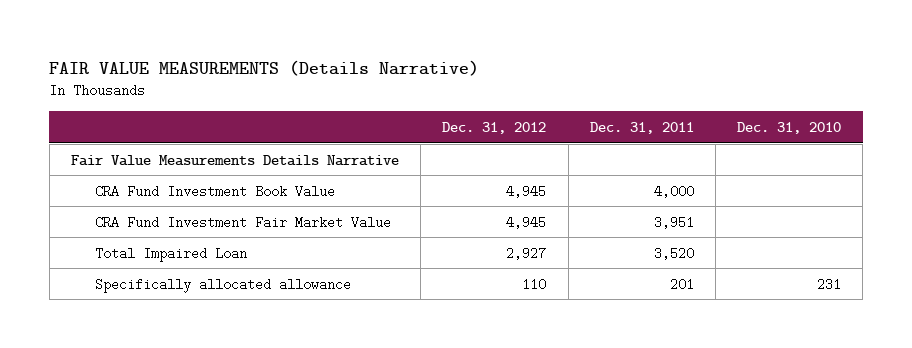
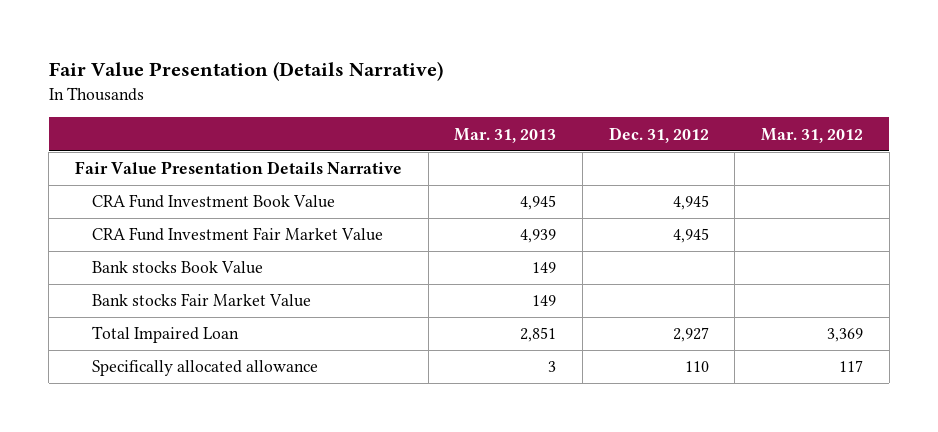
[49,59,480,76] FAIR VALUE MEASUREMENTS (Details Narrative) -> [48,60,443,81] Fair Value Presentation (Details Narrative)
[589,121,694,134] Dec. 31, 2011 -> none
[737,121,842,134] Dec. 31, 2010 -> none
none -> [454,127,557,143] Mar. 31, 2013
none -> [761,127,864,143] Mar. 31, 2012
[70,154,399,166] Fair Value Measurements Details Narrative -> [74,161,402,175] Fair Value Presentation Details Narrative
none -> [92,261,264,275] Bank stocks Book Value
none -> [92,293,312,308] Bank stocks Fair Market Value

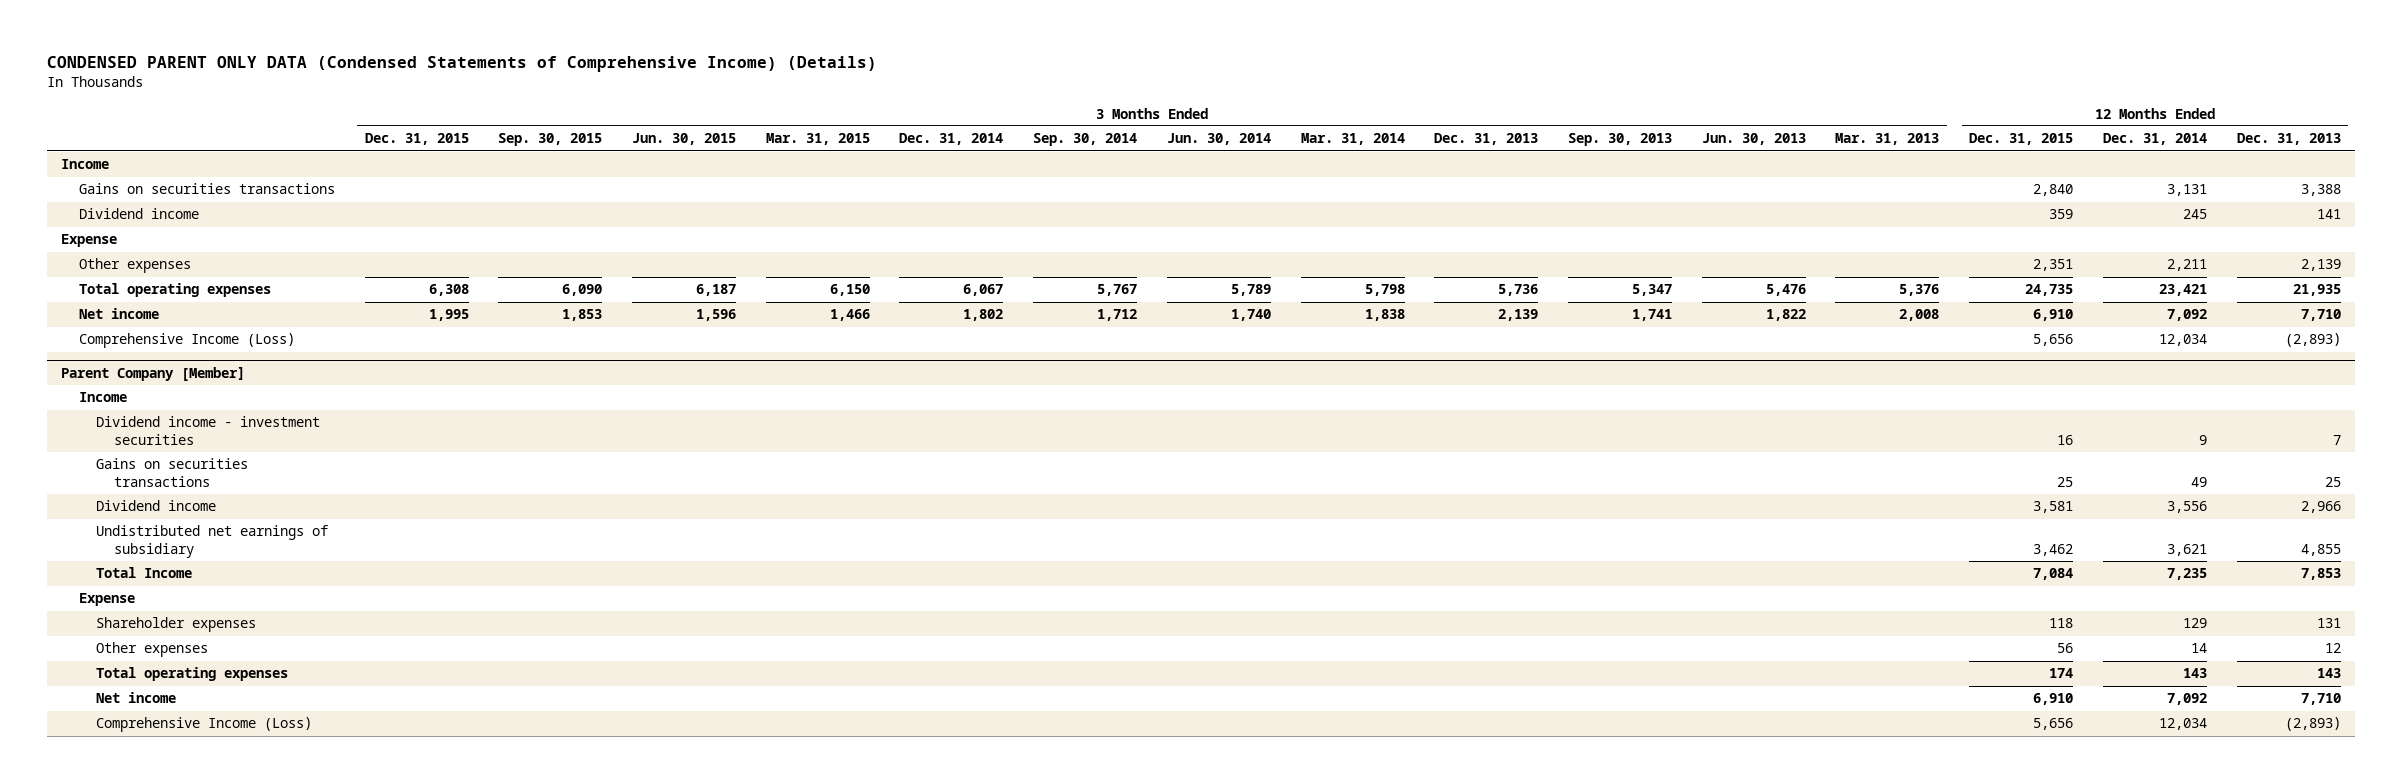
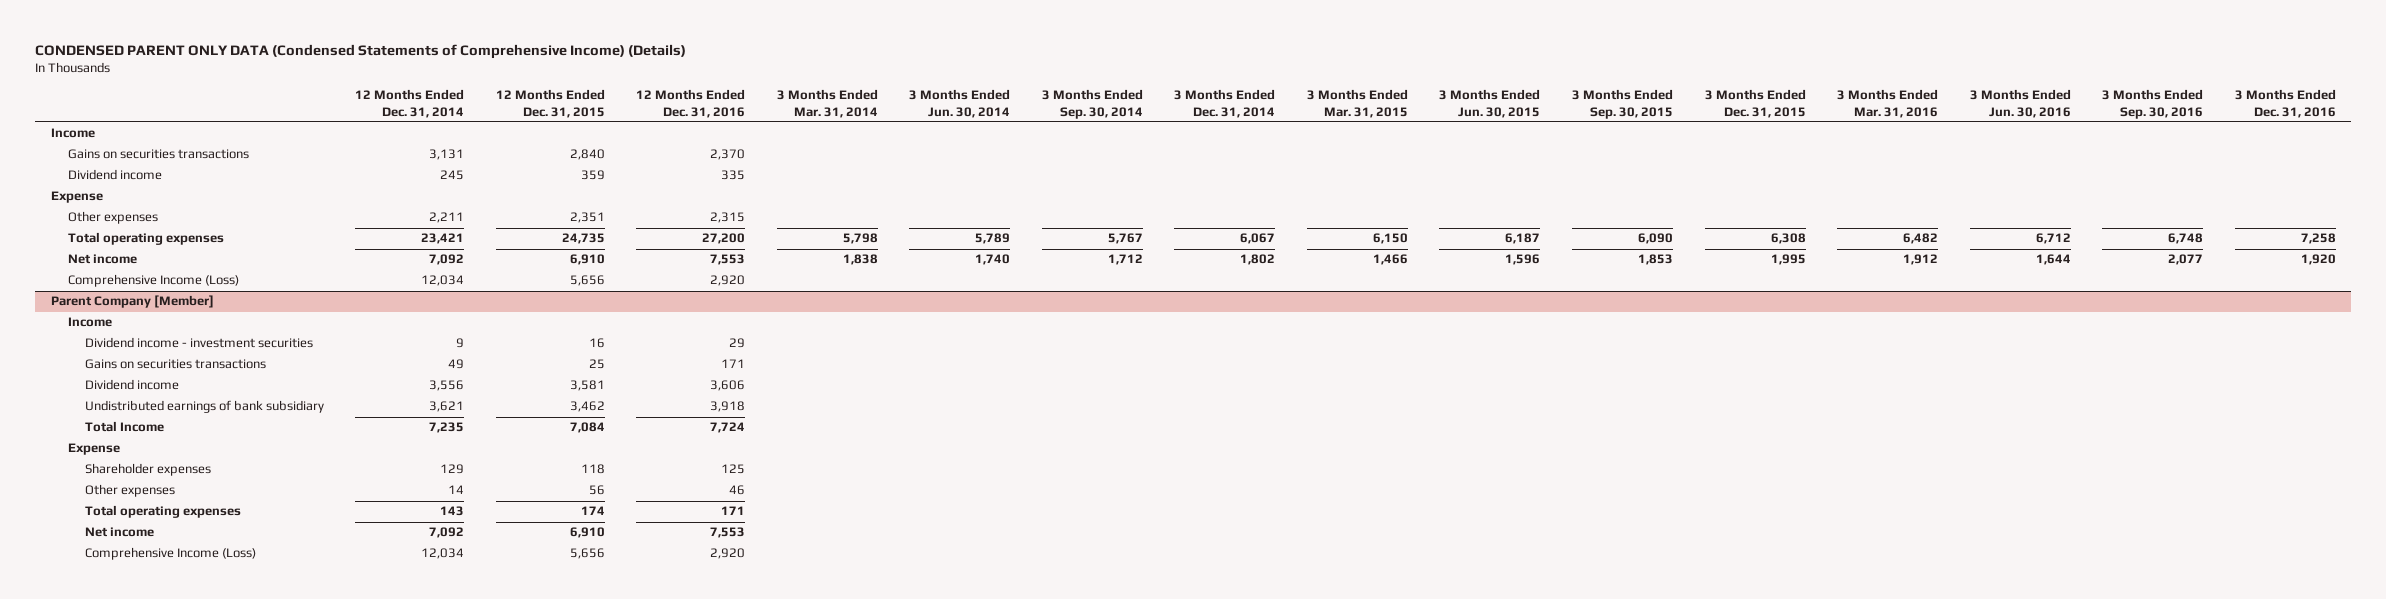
[1434,133,1539,146] Dec. 31, 2013 -> none
[1568,133,1673,147] Sep. 30, 2013 -> none
[1701,133,1806,146] Jun. 30, 2013 -> none
[1835,133,1940,146] Mar. 31, 2013 -> none
[2236,133,2341,146] Dec. 31, 2013 -> none
none -> [636,89,746,118] 12 Months Ended Dec. 31, 2016
none -> [1837,89,1939,118] 3 Months Ended Mar. 31, 2016
none -> [1969,89,2071,118] 3 Months Ended Jun. 30, 2016
none -> [2102,89,2204,119] 3 Months Ended Sep. 30, 2016
none -> [2234,89,2336,118] 3 Months Ended Dec. 31, 2016
[96,525,329,559] Undistributed net earnings of subsidiary -> [84,400,324,414] Undistributed earnings of bank subsidiary

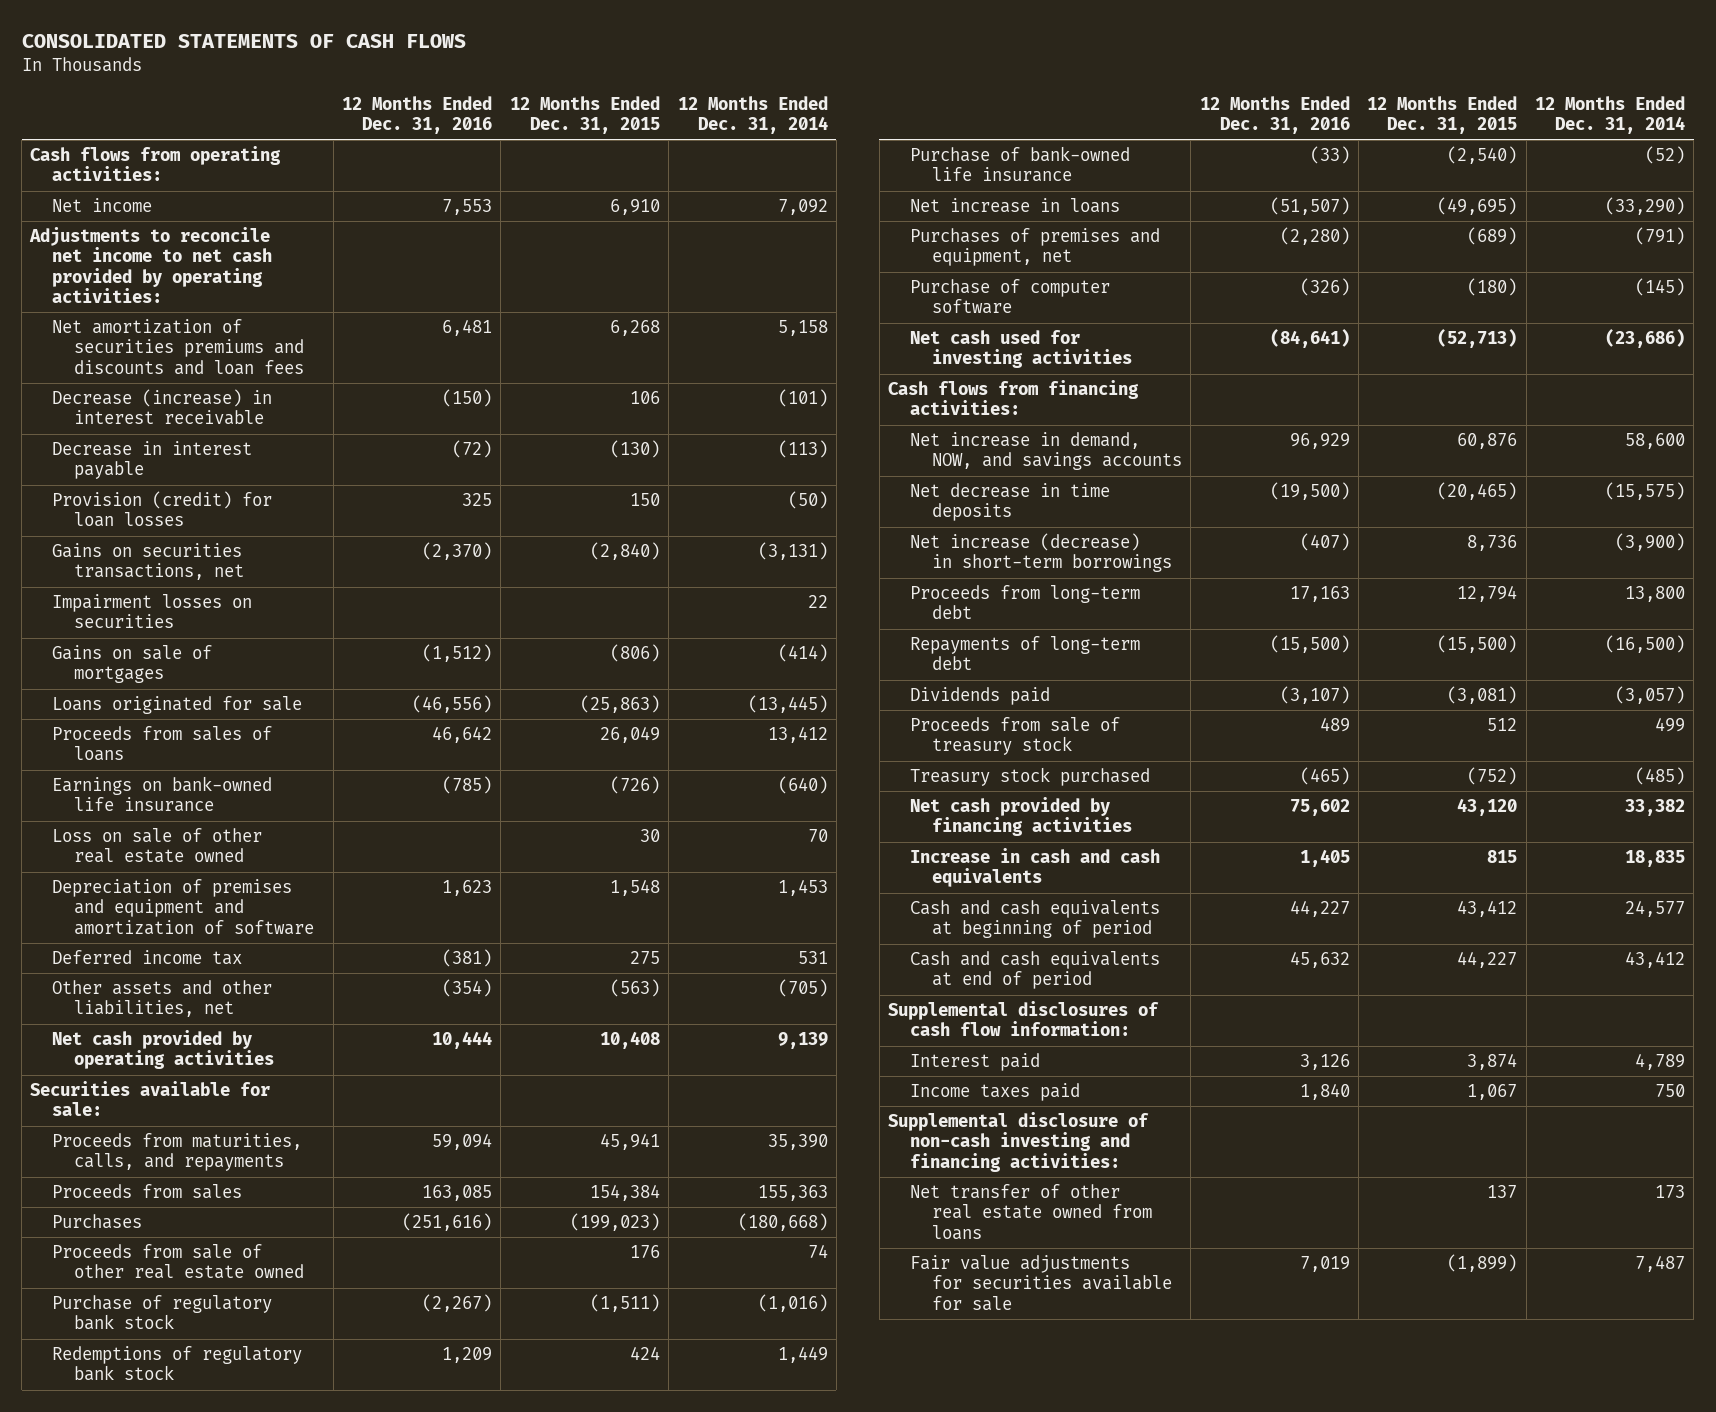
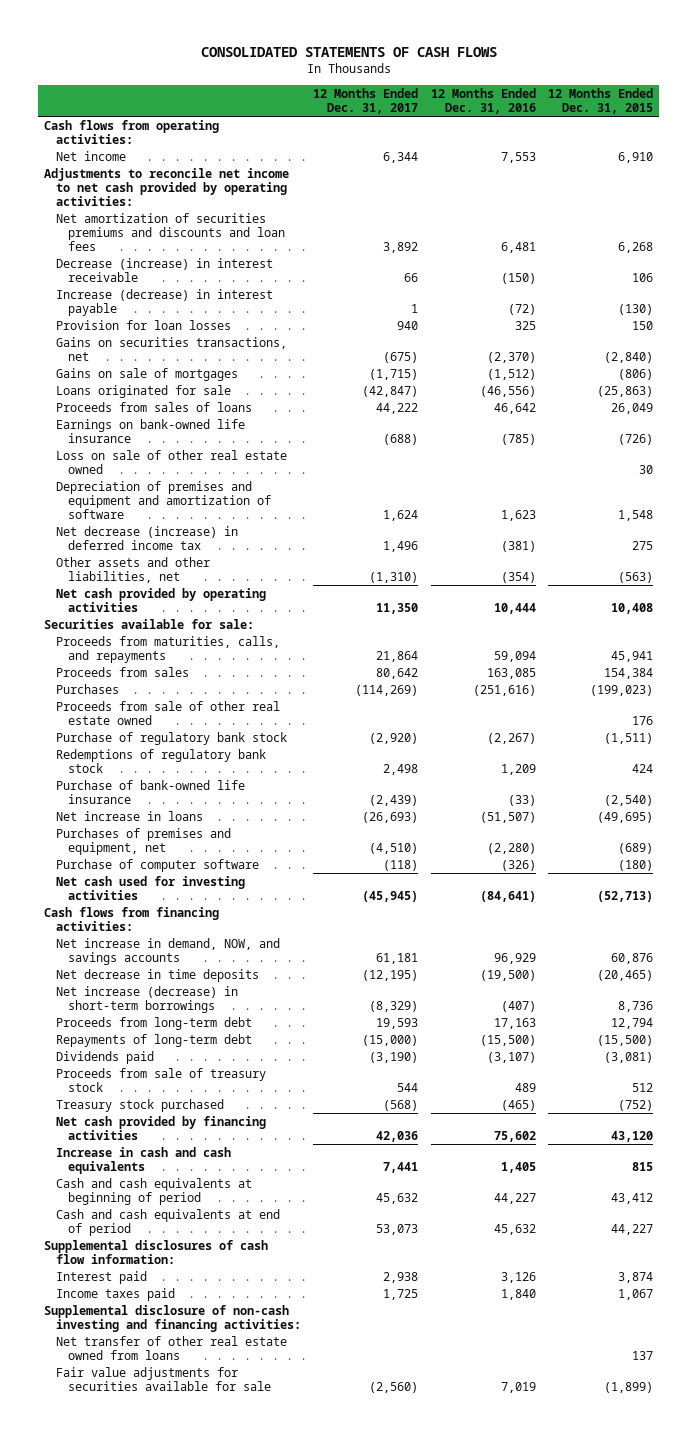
[677,95,828,134] 12 Months Ended Dec. 31, 2014 -> none
none -> [313,88,419,115] 12 Months Ended Dec. 31, 2017
[52,441,253,480] Decrease in interest payable -> [55,288,273,316] Increase (decrease) in interest payable
[52,491,273,528] Provision (credit) for loan losses -> [55,319,231,330] Provision for loan losses
[52,594,253,629] Impairment losses on securities -> none
[52,950,243,966] Deferred income tax -> [55,525,238,550] Net decrease (increase) in deferred income tax

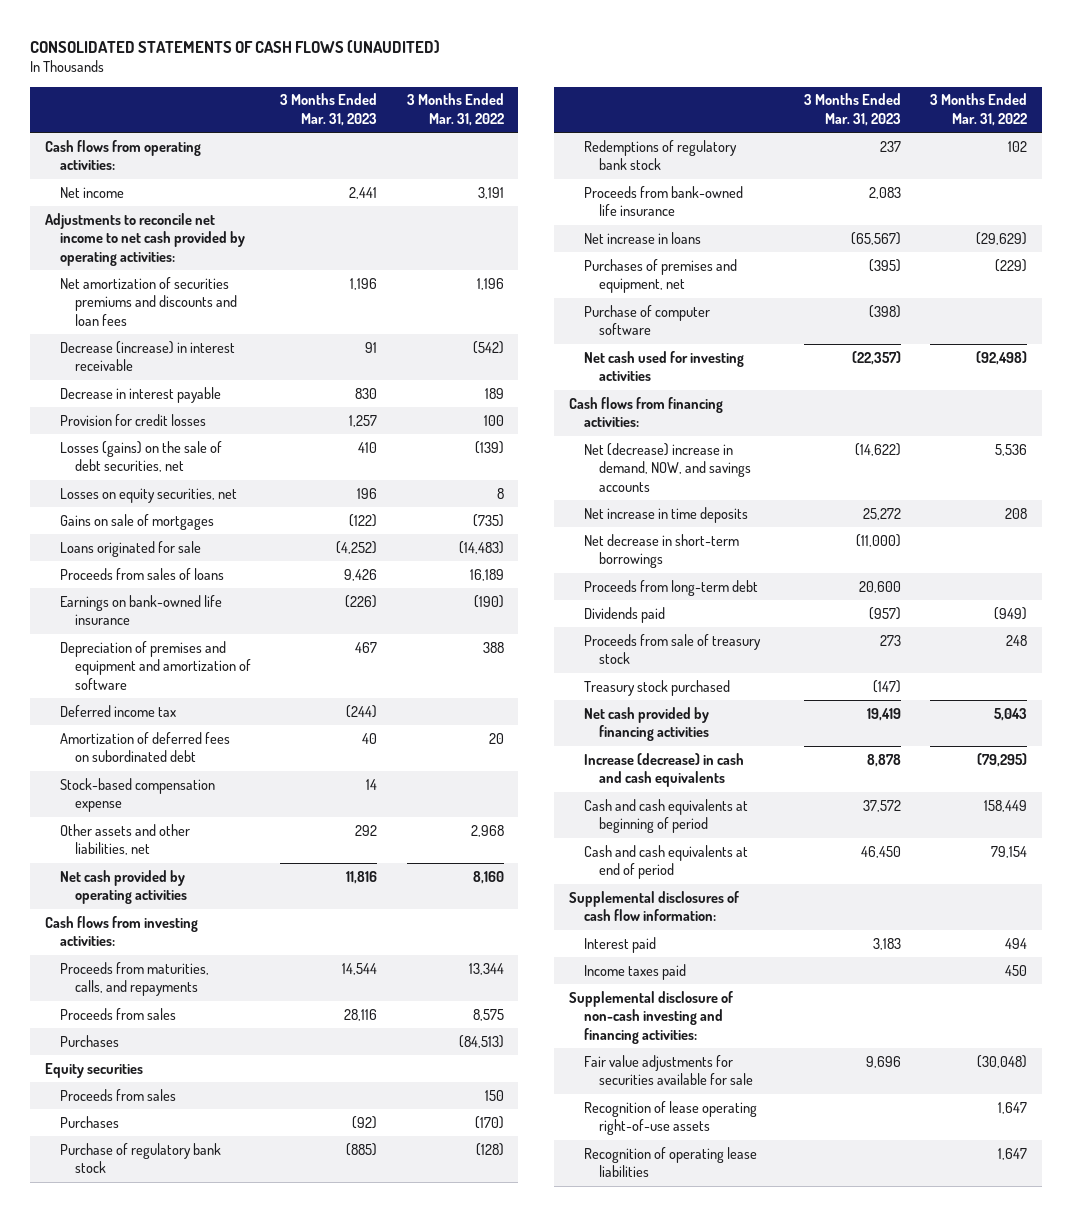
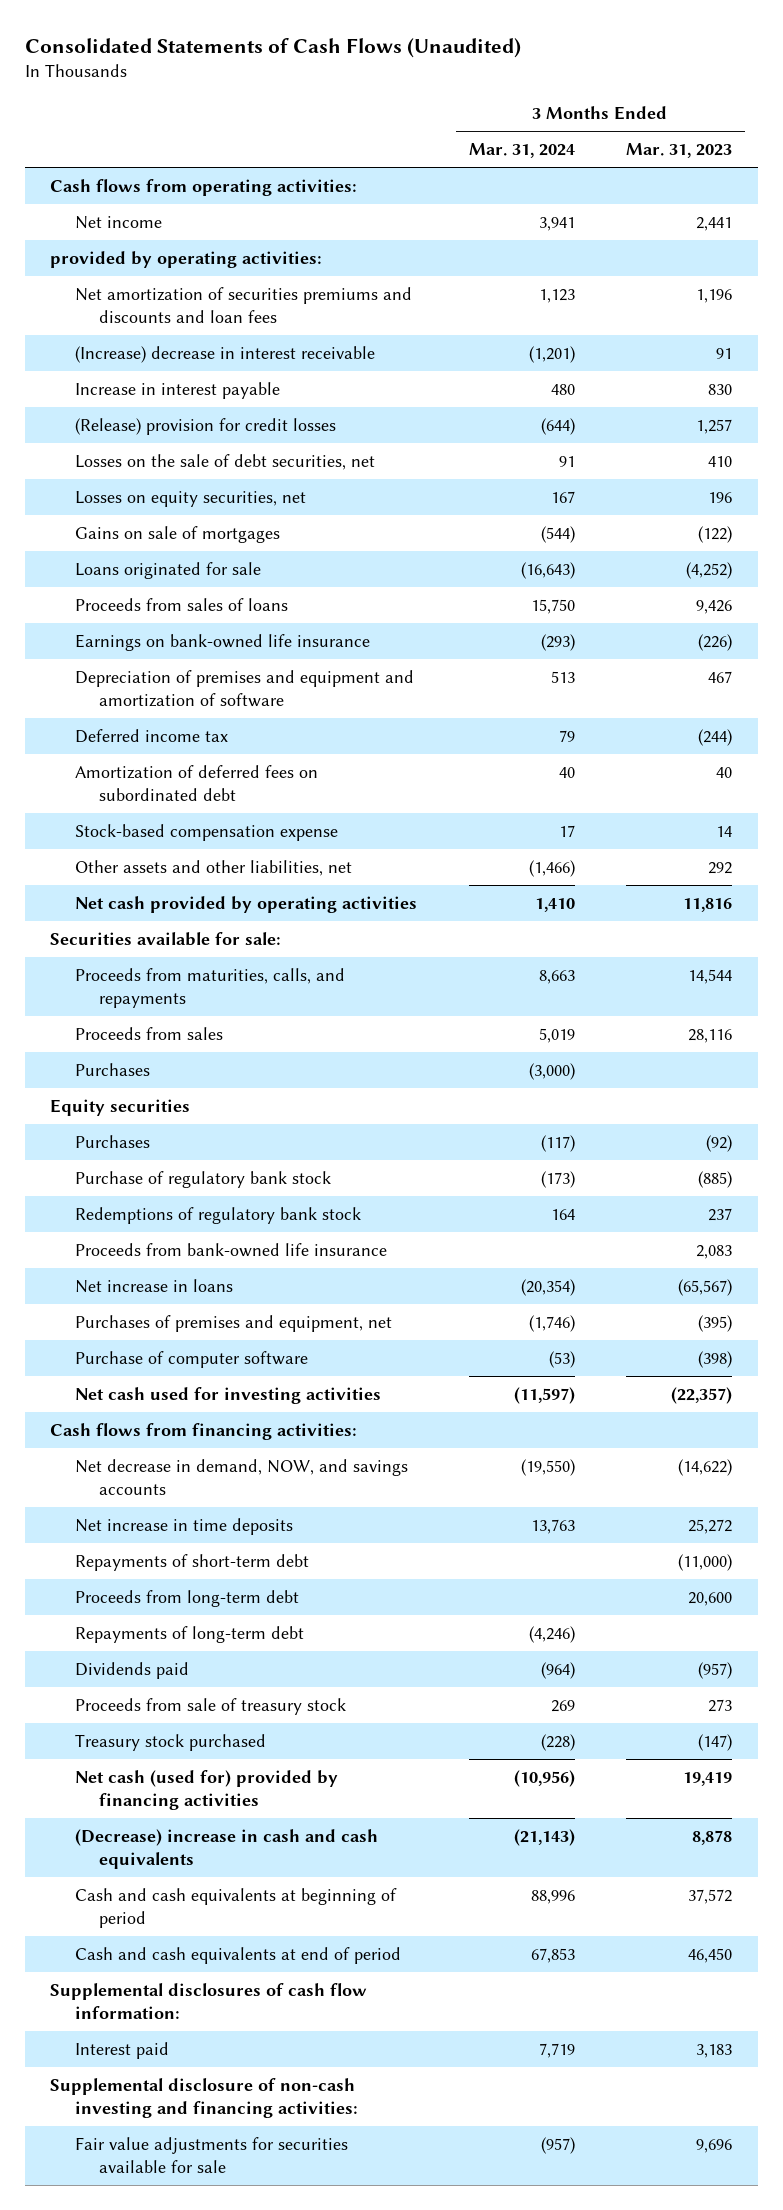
[30,39,441,53] CONSOLIDATED STATEMENTS OF CASH FLOWS (UNAUDITED) -> [24,37,521,58] Consolidated Statements of Cash Flows (Unaudited)
[406,93,504,126] 3 Months Ended Mar. 31, 2022 -> none
none -> [468,143,575,159] Mar. 31, 2024
[45,212,246,266] Adjustments to reconcile net income to net cash provided by operating activities: -> none
none -> [50,250,323,268] provided by operating activities:
[60,340,236,372] Decrease (increase) in interest receivable -> [74,345,375,363] (Increase) decrease in interest receivable
[60,386,222,403] Decrease in interest payable -> [74,381,280,399] Increase in interest payable
[60,413,207,426] Provision for credit losses -> [74,417,336,435] (Release) provision for credit losses
[60,440,223,473] Losses (gains) on the sale of debt securities, net -> [74,453,375,470] Losses on the sale of debt securities, net
[45,915,199,947] Cash flows from investing activities: -> none
none -> [50,931,282,946] Securities available for sale:
[60,1088,177,1101] Proceeds from sales -> none
[583,442,751,492] Net (decrease) increase in demand, NOW, and savings accounts -> [74,1458,408,1496] Net decrease in demand, NOW, and savings accounts
[583,533,739,569] Net decrease in short-term borrowings -> none
none -> [74,1553,309,1571] Repayments of short-term debt
none -> [74,1625,304,1643] Repayments of long-term debt
[583,706,709,742] Net cash provided by financing activities -> [74,1769,338,1811] Net cash (used for) provided by financing activities
[583,752,744,788] Increase (decrease) in cash and cash equivalents -> [74,1828,378,1870] (Decrease) increase in cash and cash equivalents
[583,963,686,980] Income taxes paid -> none
[583,1100,757,1136] Recognition of lease operating right-of-use assets -> none
[583,1146,757,1178] Recognition of operating lease liabilities -> none

